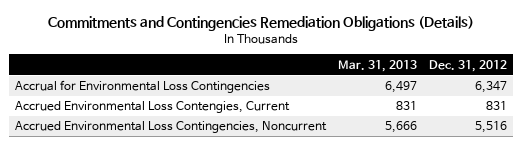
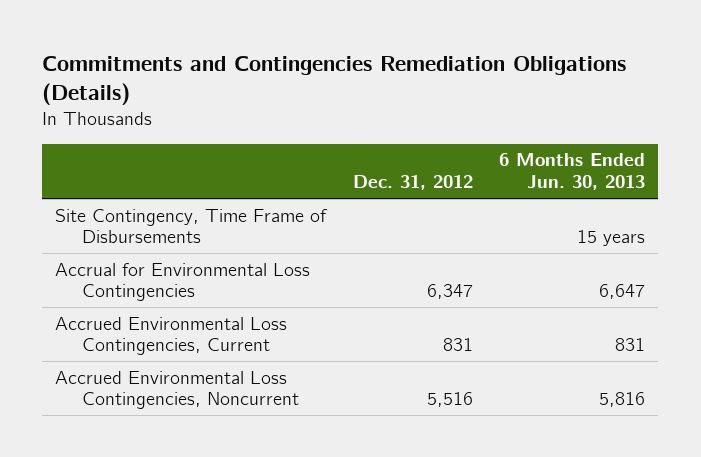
[338,59,418,72] Mar. 31, 2013 -> none
none -> [499,153,646,191] 6 Months Ended Jun. 30, 2013
none -> [55,208,328,244] Site Contingency, Time Frame of Disbursements
[15,101,291,114] Accrued Environmental Loss Contengies, Current -> [55,316,288,356] Accrued Environmental Loss Contingencies, Current

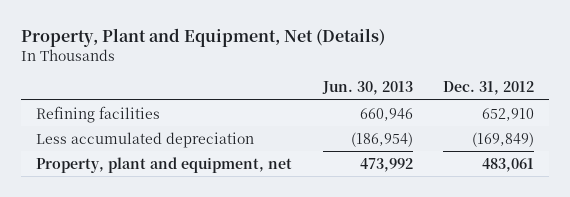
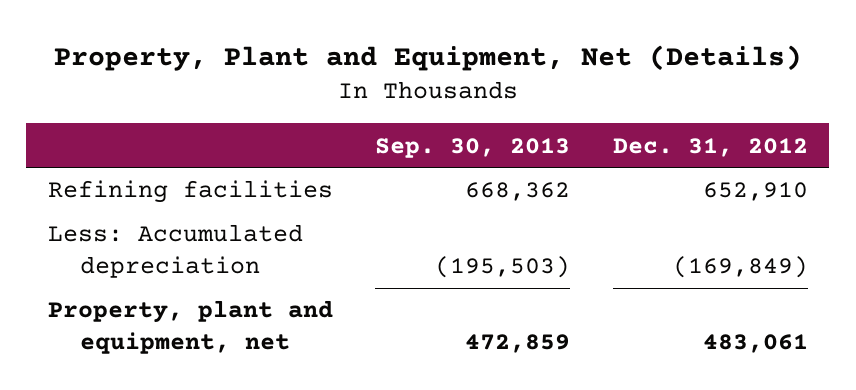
[321,81,413,96] Jun. 30, 2013 -> none
none -> [375,137,571,158] Sep. 30, 2013
[36,131,255,148] Less accumulated depreciation -> [47,224,303,278] Less: Accumulated depreciation

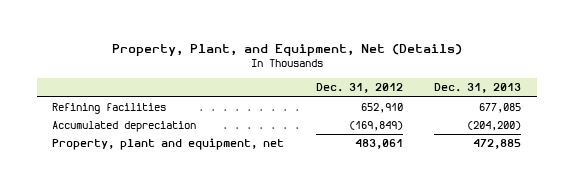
[53,44,802,71] Property, Plant and Equipment, Net (Details) -> [111,44,462,57] Property, Plant, and Equipment, Net (Details)
[375,137,571,158] Sep. 30, 2013 -> none
none -> [434,83,522,94] Dec. 31, 2013
[47,224,303,278] Less: Accumulated depreciation -> [52,121,197,133] Accumulated depreciation

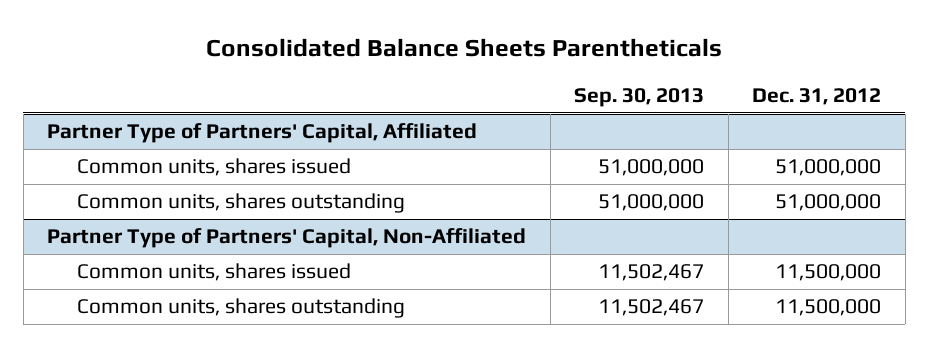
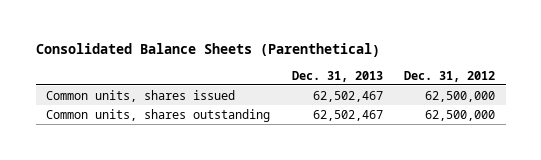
[206,38,723,58] Consolidated Balance Sheets Parentheticals -> [35,43,380,58] Consolidated Balance Sheets (Parenthetical)
[574,87,705,107] Sep. 30, 2013 -> none
none -> [291,70,383,82] Dec. 31, 2013
[47,123,478,144] Partner Type of Partners' Capital, Affiliated -> none
[47,228,527,249] Partner Type of Partners' Capital, Non-Affiliated -> none
[77,263,352,282] Common units, shares issued -> none
[77,298,406,319] Common units, shares outstanding -> none
[775,159,882,177] 51,000,000 -> [425,90,496,102] 62,500,000
[775,194,882,212] 51,000,000 -> [425,109,496,121] 62,500,000

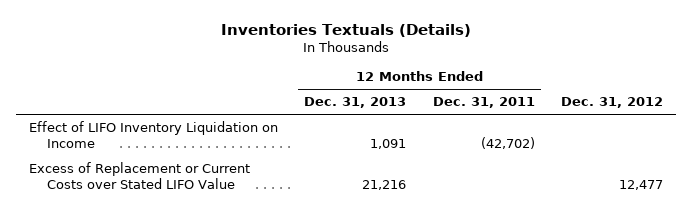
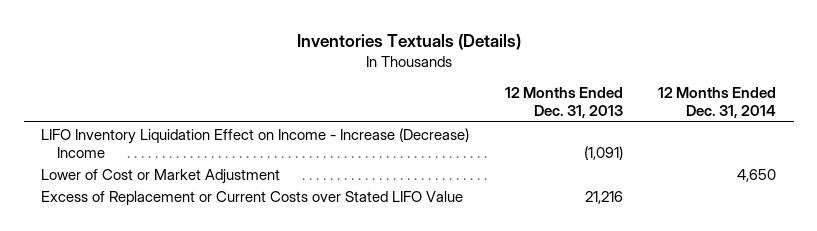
[432,97,535,109] Dec. 31, 2011 -> none
[561,97,664,109] Dec. 31, 2012 -> none
none -> [658,86,777,118] 12 Months Ended Dec. 31, 2014
[28,121,278,148] Effect of LIFO Inventory Liquidation on Income -> [41,127,470,158] LIFO Inventory Liquidation Effect on Income - Increase (Decrease) Income
[370,138,407,149] 1,091 -> [583,145,623,160] (1,091)
none -> [41,168,281,184] Lower of Cost or Market Adjustment

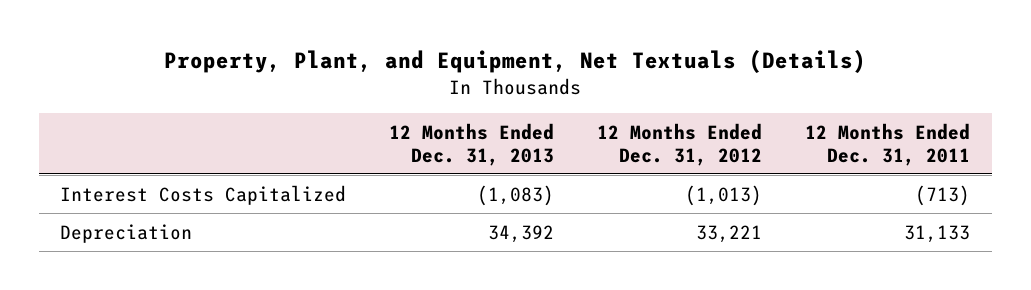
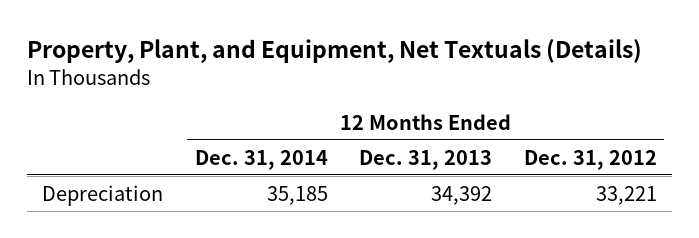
[805,122,971,166] 12 Months Ended Dec. 31, 2011 -> none
none -> [194,149,328,170] Dec. 31, 2014
[60,184,347,205] Interest Costs Capitalized -> none

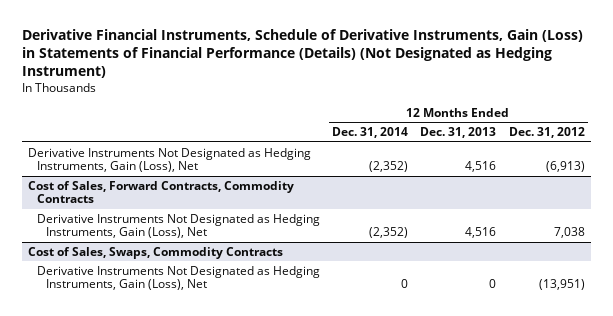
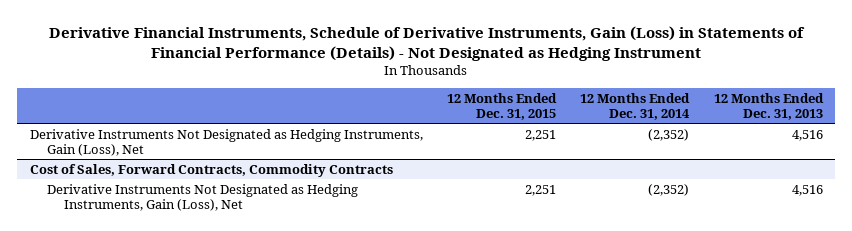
[21,28,583,78] Derivative Financial Instruments, Schedule of Derivative Instruments, Gain (Loss) in Statements of Financial Performance (Details) (Not Designated as Hedging Instrument) -> [49,25,806,61] Derivative Financial Instruments, Schedule of Derivative Instruments, Gain (Loss) in Statements of Financial Performance (Details) - Not Designated as Hedging Instrument
[508,127,585,139] Dec. 31, 2012 -> none
none -> [446,92,557,121] 12 Months Ended Dec. 31, 2015
[27,246,283,259] Cost of Sales, Swaps, Commodity Contracts -> none
[36,265,320,291] Derivative Instruments Not Designated as Hedging Instruments, Gain (Loss), Net -> none

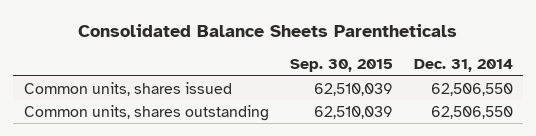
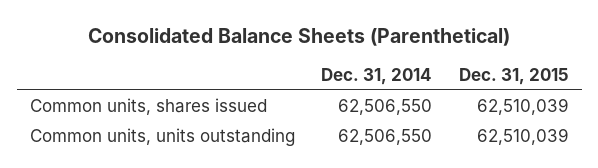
[78,24,458,38] Consolidated Balance Sheets Parentheticals -> [88,27,511,46] Consolidated Balance Sheets (Parenthetical)
[289,59,393,73] Sep. 30, 2015 -> none
none -> [458,67,569,85] Dec. 31, 2015
[23,104,269,121] Common units, shares outstanding -> [29,128,295,147] Common units, units outstanding

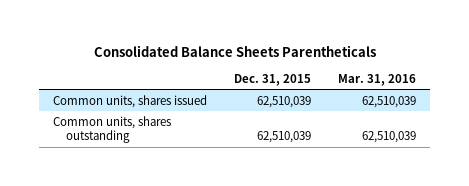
[88,27,511,46] Consolidated Balance Sheets (Parenthetical) -> [93,44,376,57] Consolidated Balance Sheets Parentheticals
[321,67,433,85] Dec. 31, 2014 -> none
none -> [338,73,417,86] Mar. 31, 2016
[29,128,295,147] Common units, units outstanding -> [52,115,171,144] Common units, shares outstanding

